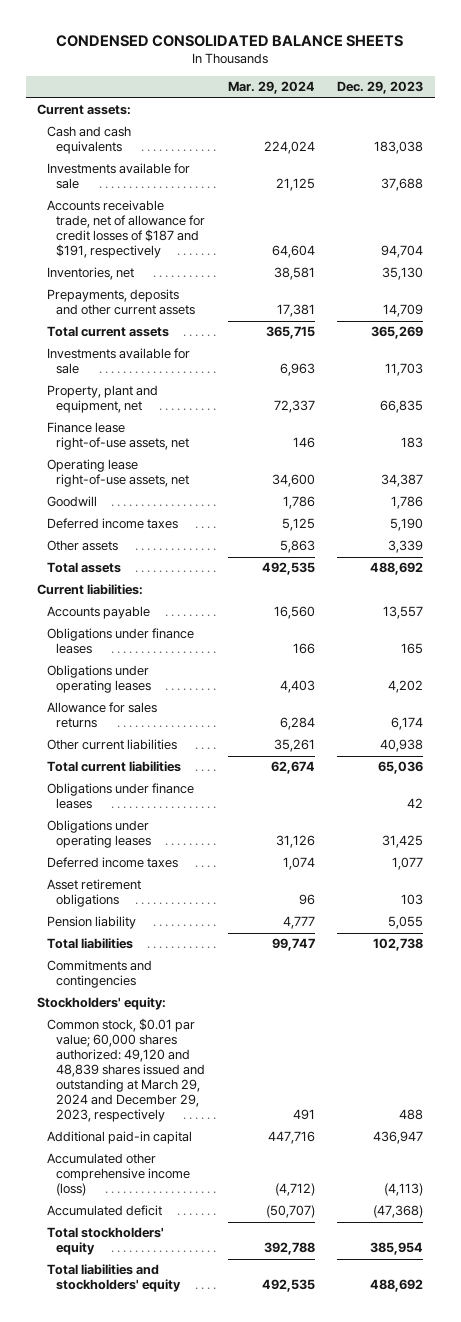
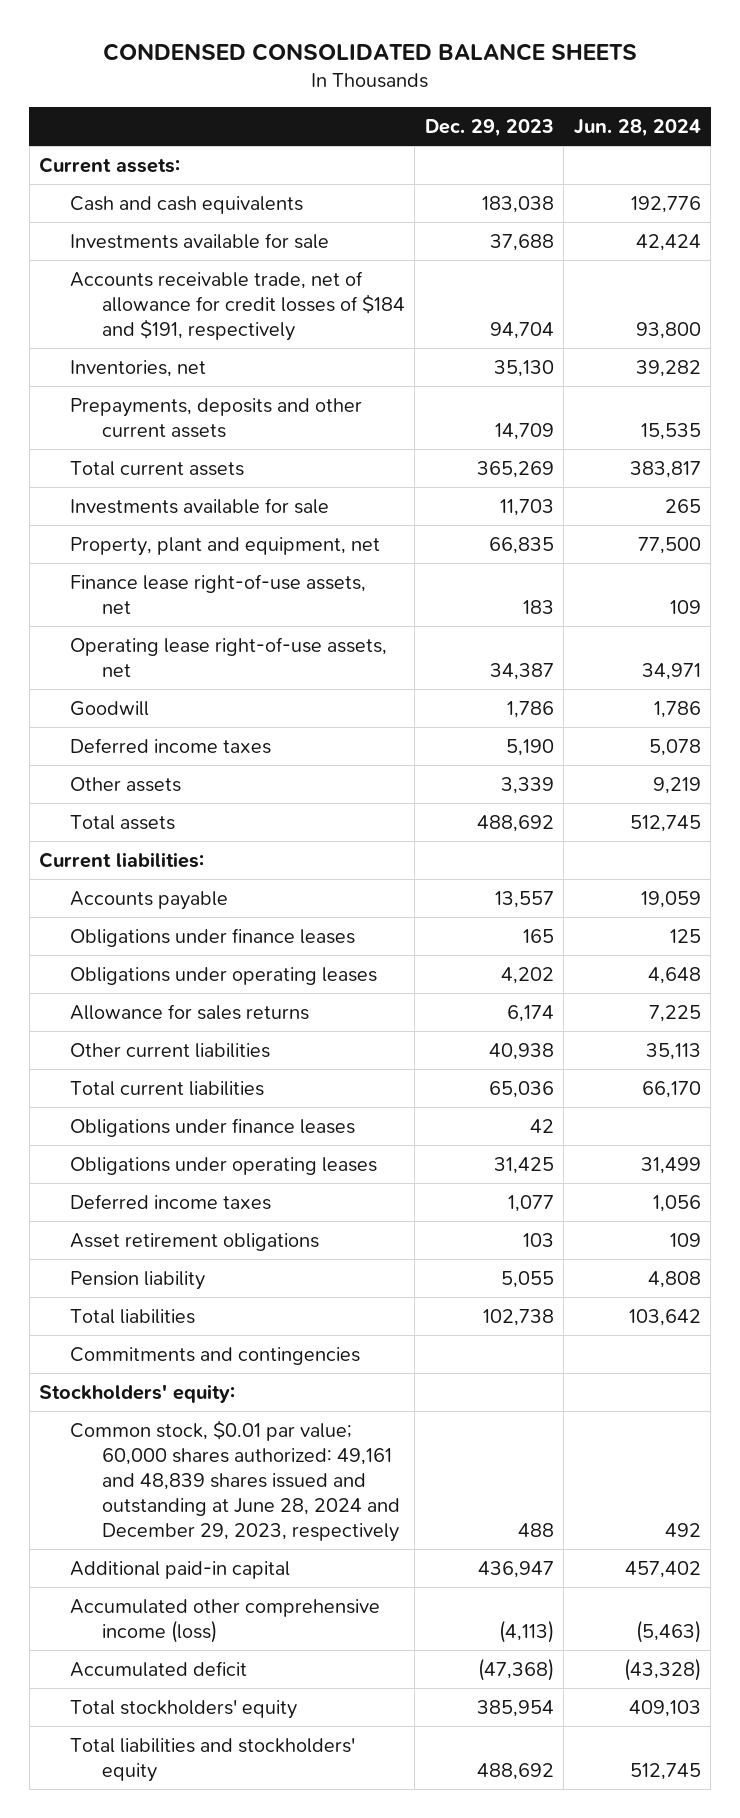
[227,81,315,95] Mar. 29, 2024 -> none
none -> [573,118,701,137] Jun. 28, 2024
[46,200,206,259] Accounts receivable trade, net of allowance for credit losses of $187 and $191, respectively -> [70,270,405,341] Accounts receivable trade, net of allowance for credit losses of $184 and $191, respectively
[46,1018,206,1123] Common stock, $0.01 par value; 60,000 shares authorized: 49,120 and 48,839 shares issued and outstanding at March 29, 2024 and December 29, 2023, respectively -> [70,1419,400,1543] Common stock, $0.01 par value; 60,000 shares authorized: 49,161 and 48,839 shares issued and outstanding at June 28, 2024 and December 29, 2023, respectively

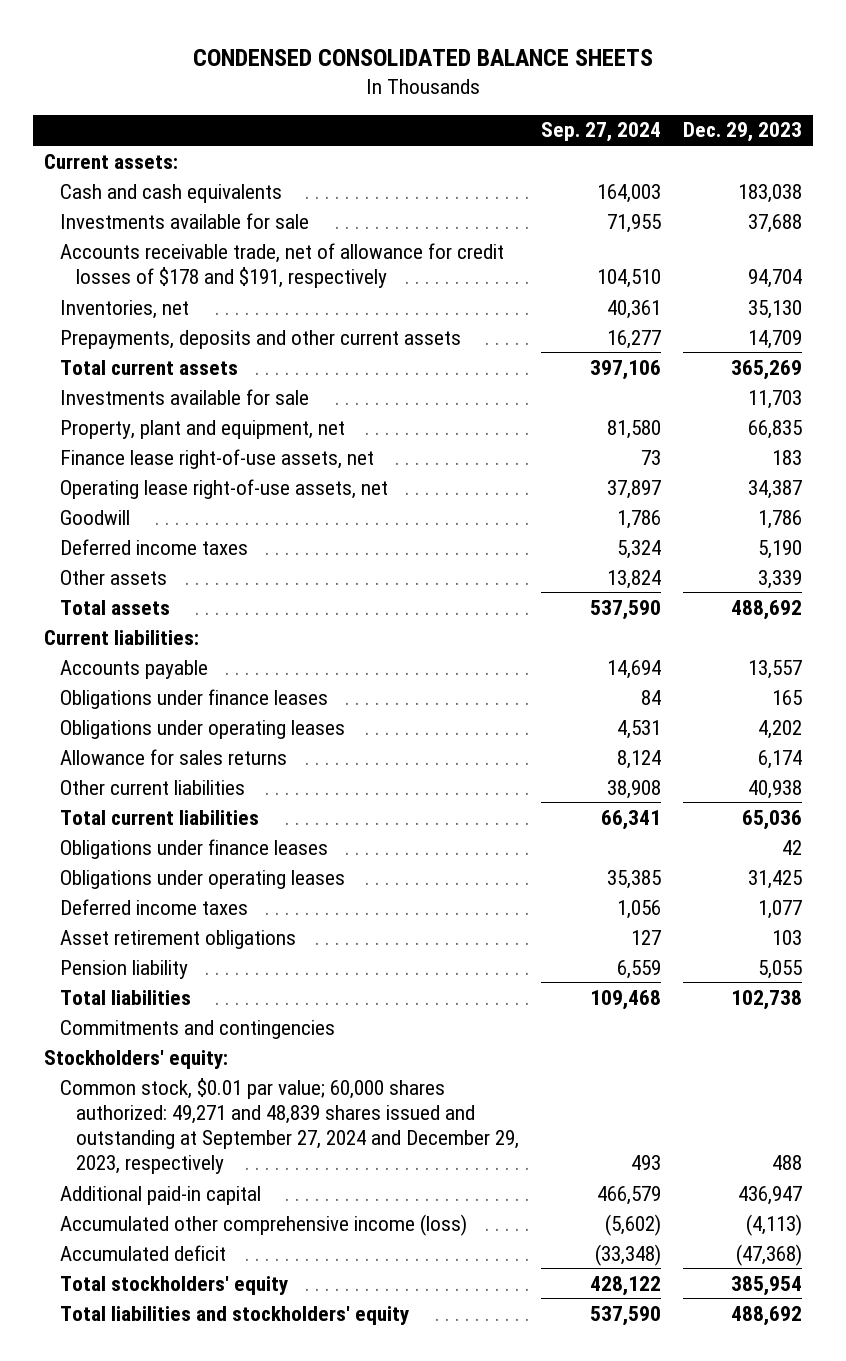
[573,118,701,137] Jun. 28, 2024 -> none
none -> [540,122,661,143] Sep. 27, 2024
[70,270,405,341] Accounts receivable trade, net of allowance for credit losses of $184 and $191, respectively -> [59,242,504,288] Accounts receivable trade, net of allowance for credit losses of $178 and $191, respectively
[70,1419,400,1543] Common stock, $0.01 par value; 60,000 shares authorized: 49,161 and 48,839 shares issued and outstanding at June 28, 2024 and December 29, 2023, respectively -> [59,1077,519,1175] Common stock, $0.01 par value; 60,000 shares authorized: 49,271 and 48,839 shares issued and outstanding at September 27, 2024 and December 29, 2023, respectively

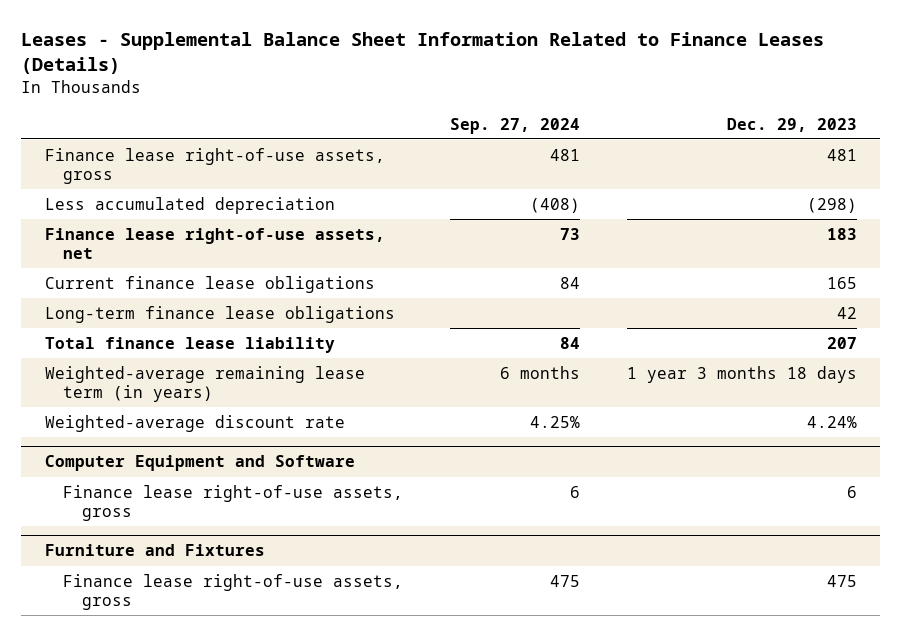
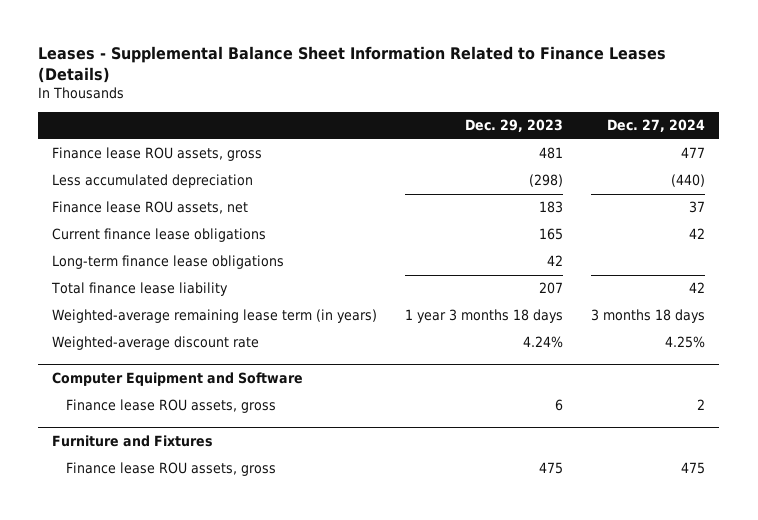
[449,117,580,134] Sep. 27, 2024 -> none
none -> [607,119,706,133] Dec. 27, 2024
[44,147,385,185] Finance lease right-of-use assets, gross -> [52,147,263,162] Finance lease ROU assets, gross
[44,227,385,260] Finance lease right-of-use assets, net -> [52,201,249,215] Finance lease ROU assets, net
[63,484,404,522] Finance lease right-of-use assets, gross -> [65,399,276,414] Finance lease ROU assets, gross
[63,573,404,611] Finance lease right-of-use assets, gross -> [65,462,276,477] Finance lease ROU assets, gross

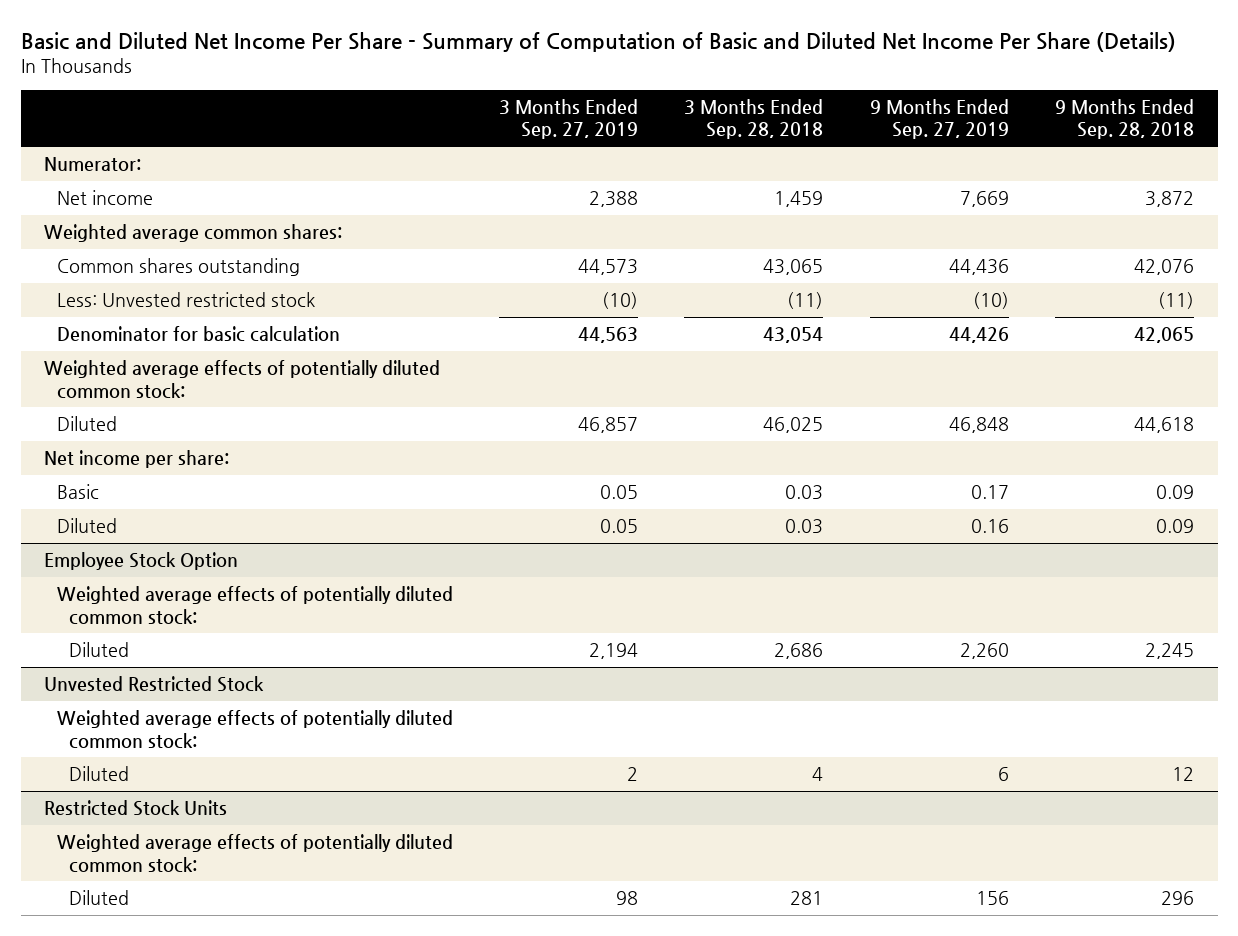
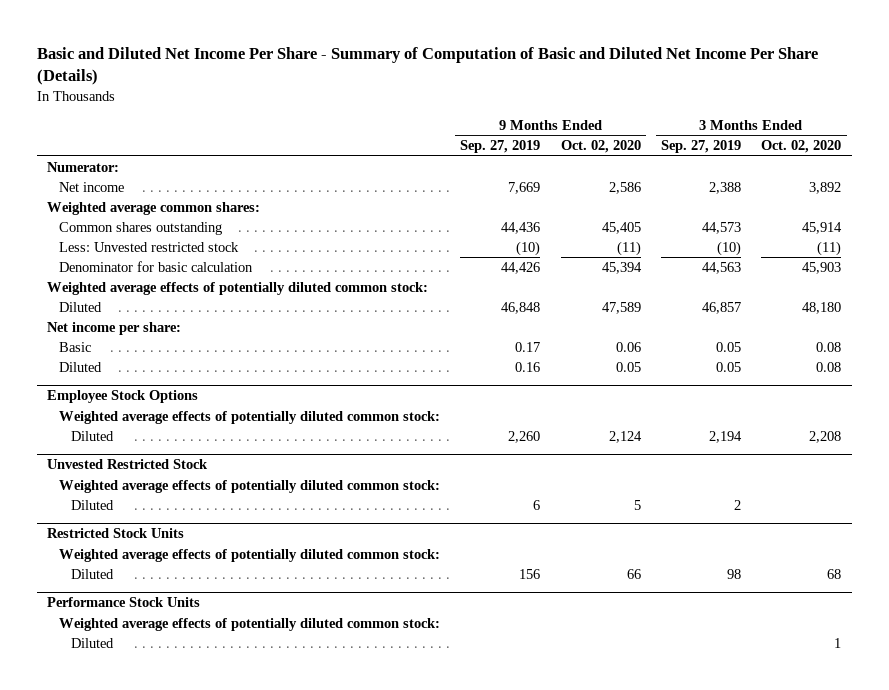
[684,98,824,140] 3 Months Ended Sep. 28, 2018 -> none
[1055,98,1195,140] 9 Months Ended Sep. 28, 2018 -> none
none -> [560,140,641,154] Oct. 02, 2020
none -> [761,140,842,154] Oct. 02, 2020
[44,552,239,571] Employee Stock Option -> [47,390,199,404] Employee Stock Options
none -> [47,597,201,608] Performance Stock Units
none -> [59,617,441,631] Weighted average effects of potentially diluted common stock:
none -> [70,637,114,648] Diluted

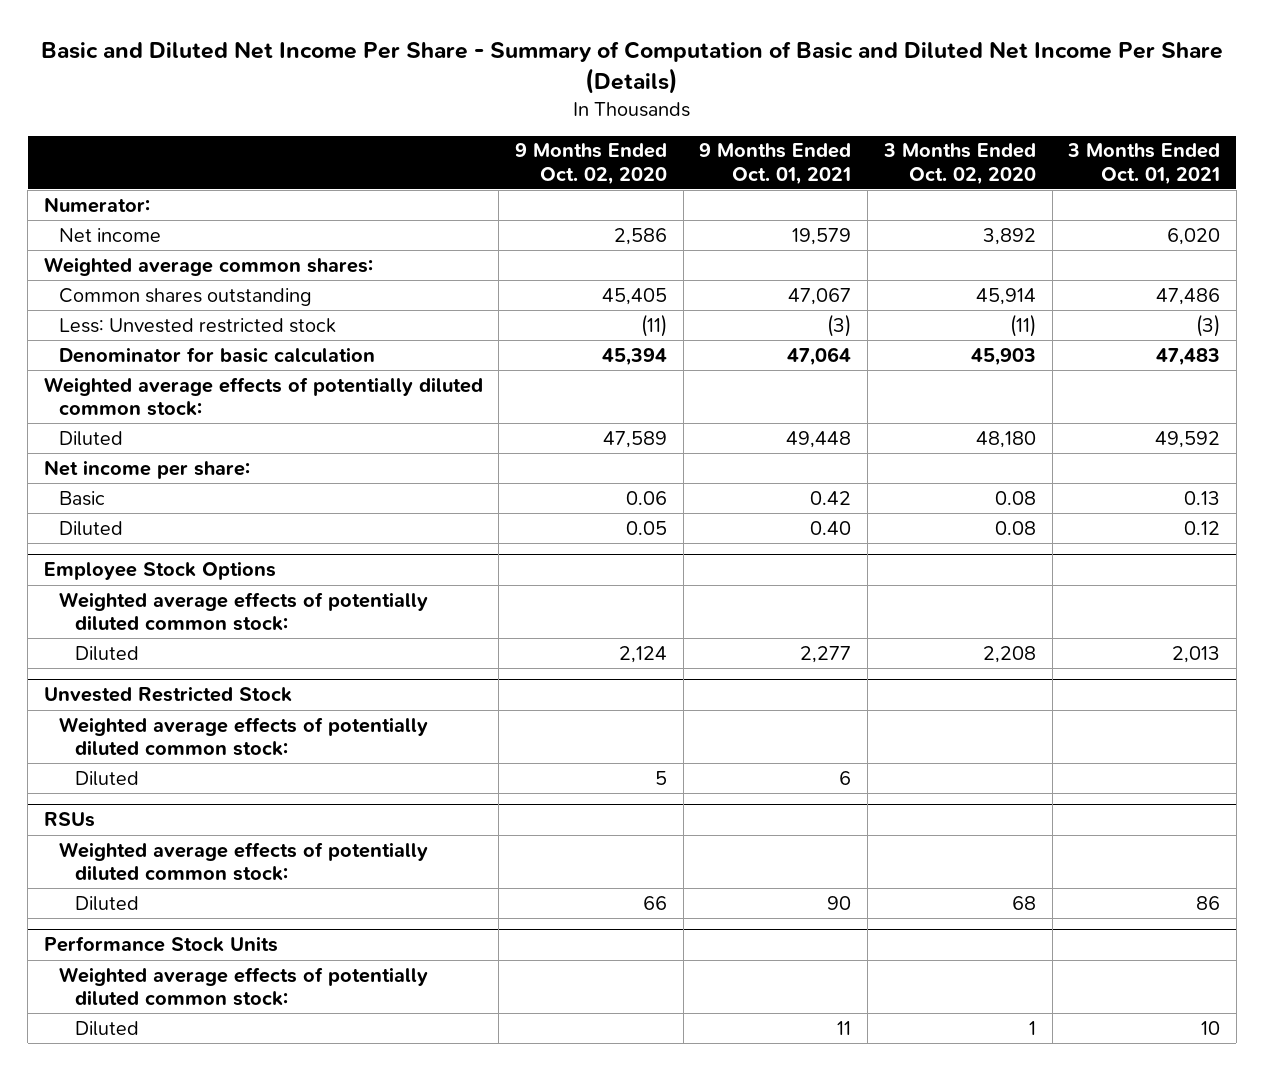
[460,140,541,154] Sep. 27, 2019 -> none
[661,140,742,154] Sep. 27, 2019 -> none
none -> [699,143,852,185] 9 Months Ended Oct. 01, 2021
none -> [1067,143,1221,185] 3 Months Ended Oct. 01, 2021
[47,528,185,539] Restricted Stock Units -> [43,812,95,828] RSUs

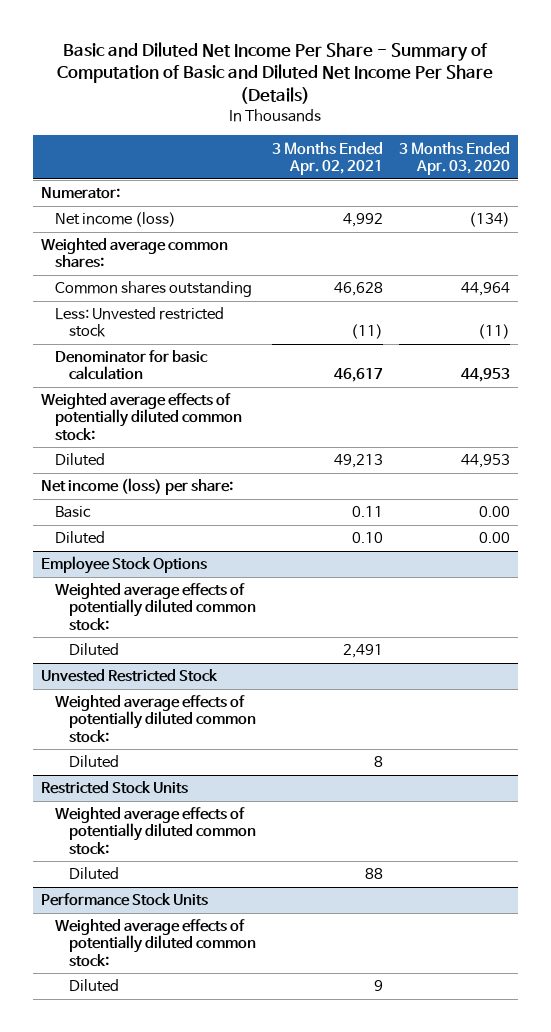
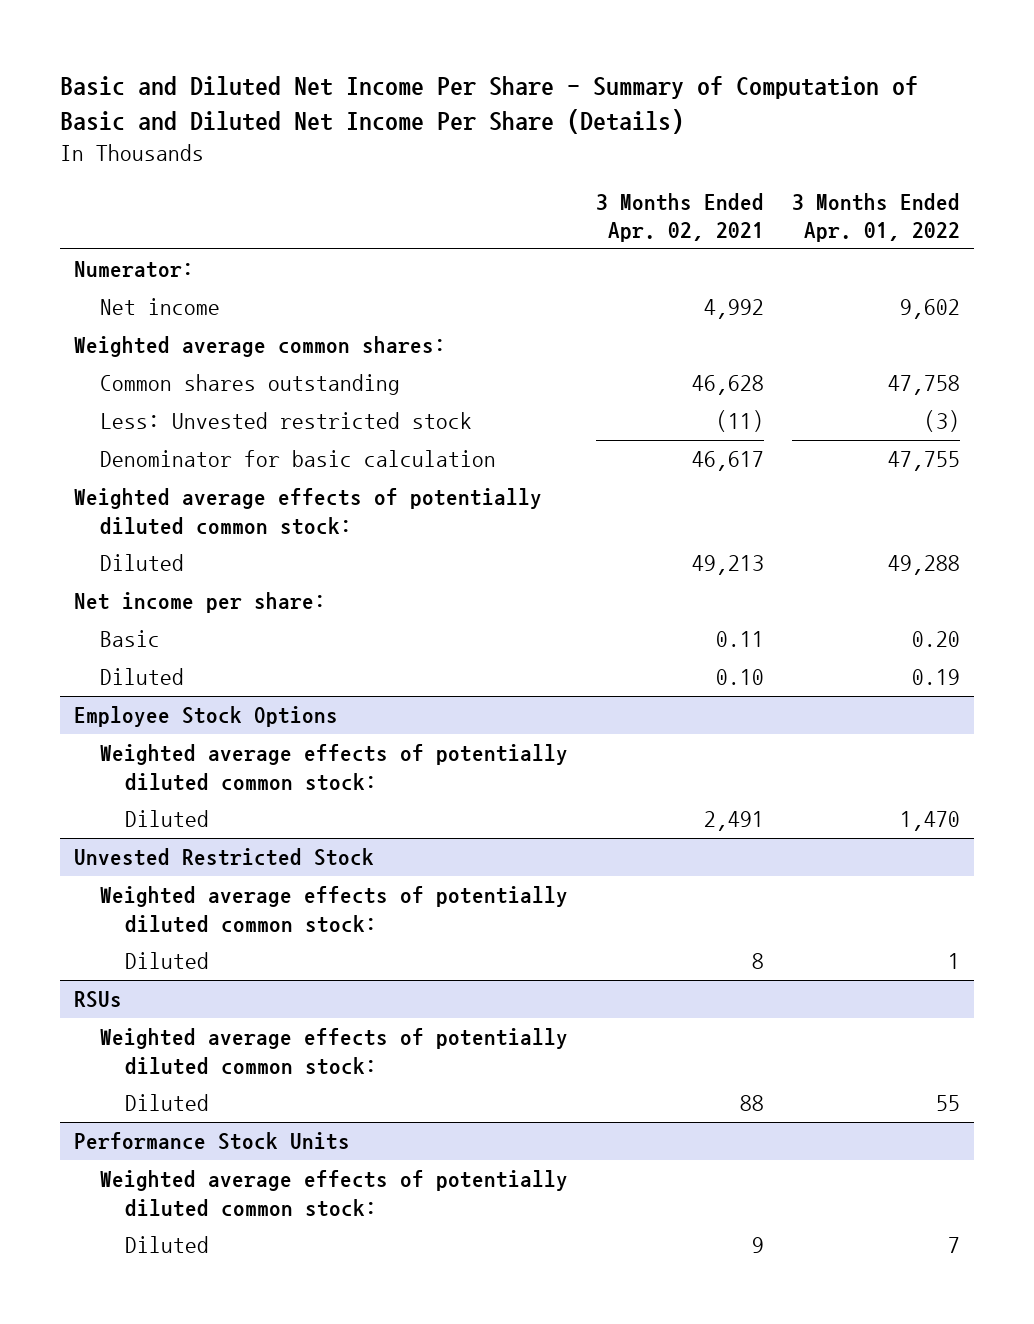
[398,141,510,175] 3 Months Ended Apr. 03, 2020 -> none
none -> [792,192,961,242] 3 Months Ended Apr. 01, 2022
[54,212,176,228] Net income (loss) -> [99,298,220,316] Net income
[40,478,233,496] Net income (loss) per share: -> [73,592,326,614] Net income per share:
[40,781,188,795] Restricted Stock Units -> [73,991,122,1009] RSUs

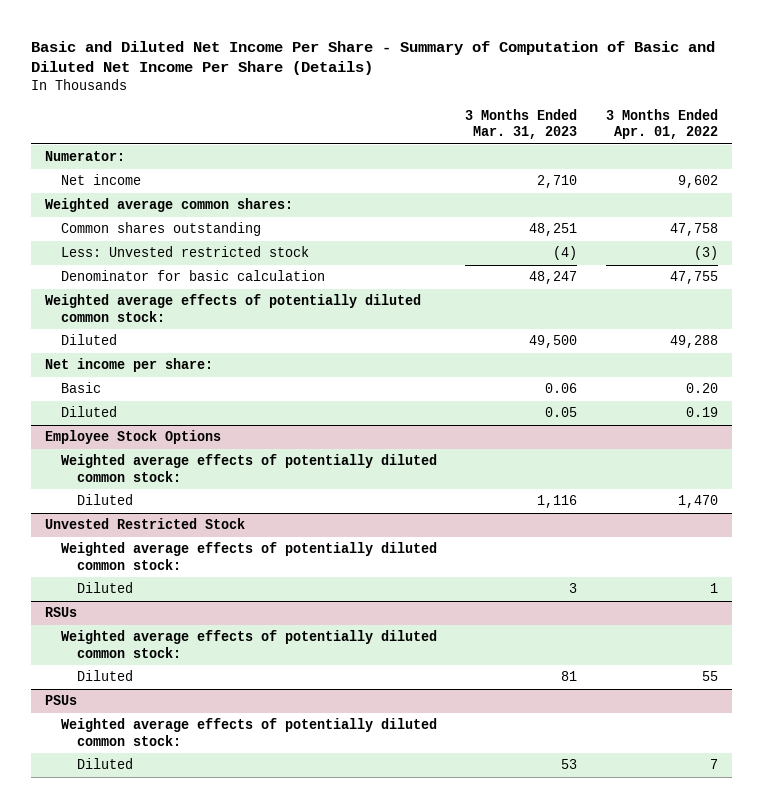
[595,192,764,242] 3 Months Ended Apr. 02, 2021 -> none
none -> [465,108,578,140] 3 Months Ended Mar. 31, 2023
[73,1132,350,1151] Performance Stock Units -> [45,695,78,706] PSUs

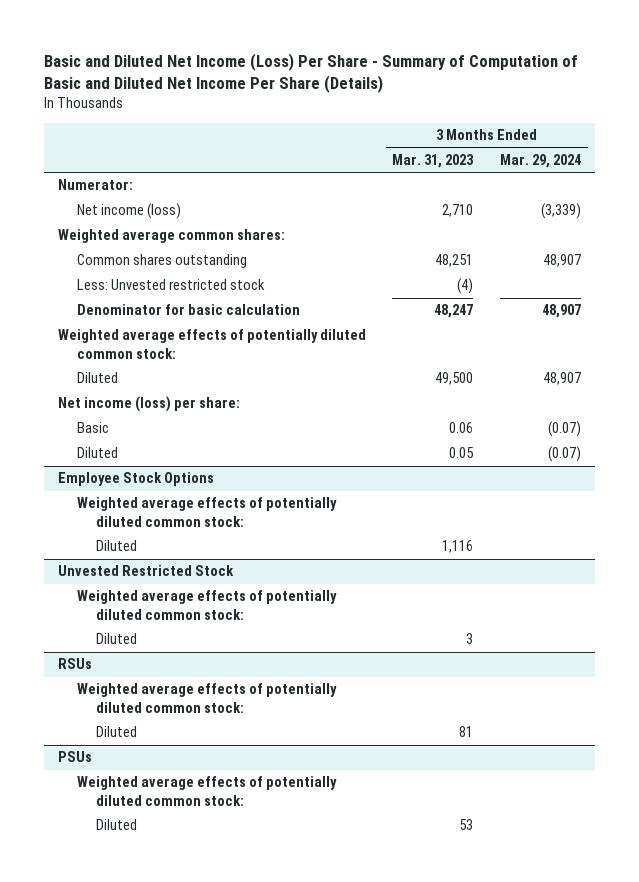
[30,40,715,76] Basic and Diluted Net Income Per Share - Summary of Computation of Basic and Diluted Net Income Per Share (Details) -> [44,52,579,93] Basic and Diluted Net Income (Loss) Per Share - Summary of Computation of Basic and Diluted Net Income Per Share (Details)
[605,108,718,140] 3 Months Ended Apr. 01, 2022 -> none
none -> [500,153,582,168] Mar. 29, 2024
[60,174,141,186] Net income -> [76,203,181,220] Net income (loss)
[45,358,214,373] Net income per share: -> [57,396,240,413] Net income (loss) per share:

